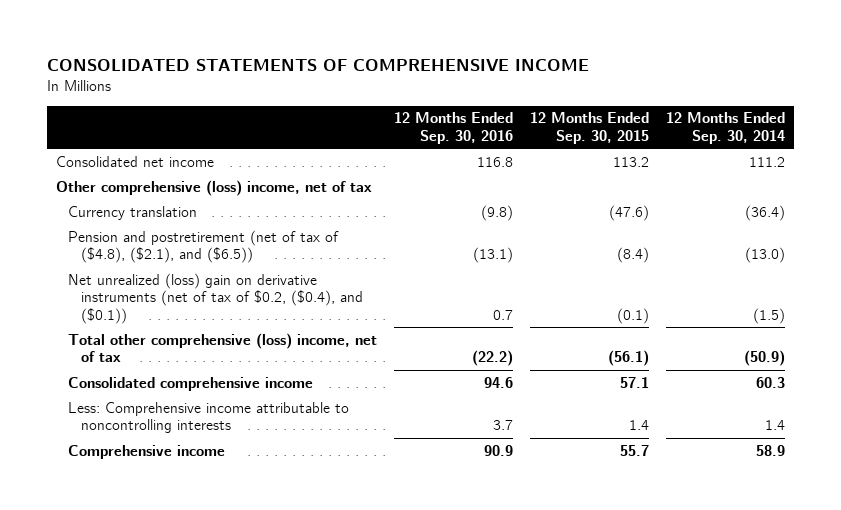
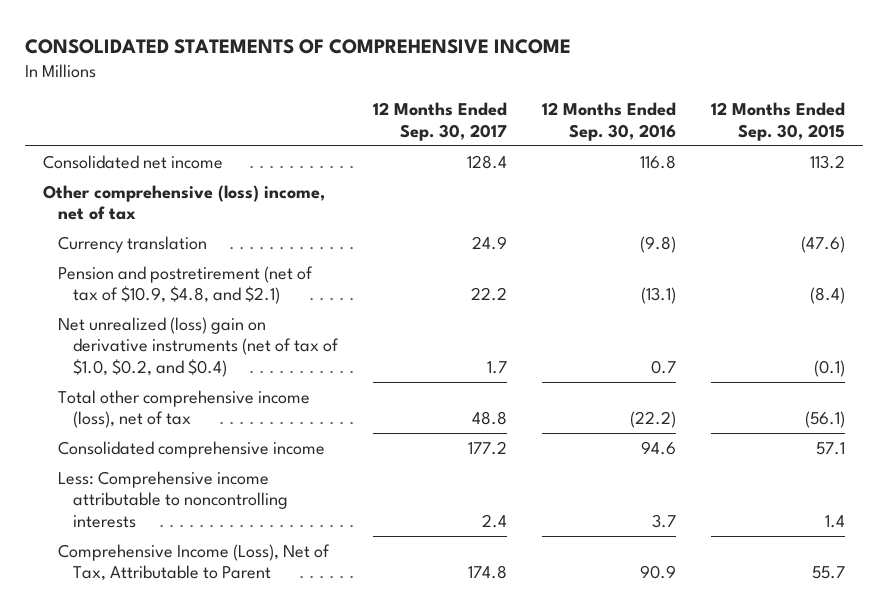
[666,112,786,144] 12 Months Ended Sep. 30, 2014 -> none
none -> [372,102,507,141] 12 Months Ended Sep. 30, 2017
[68,229,340,264] Pension and postretirement (net of tax of ($4.8), ($2.1), and ($6.5)) -> [57,265,313,305] Pension and postretirement (net of tax of $10.9, $4.8, and $2.1)
[68,272,363,324] Net unrealized (loss) gain on derivative instruments (net of tax of $0.2, ($0.4), and ($0.1)) -> [57,316,339,377] Net unrealized (loss) gain on derivative instruments (net of tax of $1.0, $0.2, and $0.4)
[68,332,378,363] Total other comprehensive (loss) income, net of tax -> [57,389,310,429] Total other comprehensive income (loss), net of tax
[68,444,226,459] Comprehensive income -> [57,543,330,582] Comprehensive Income (Loss), Net of Tax, Attributable to Parent

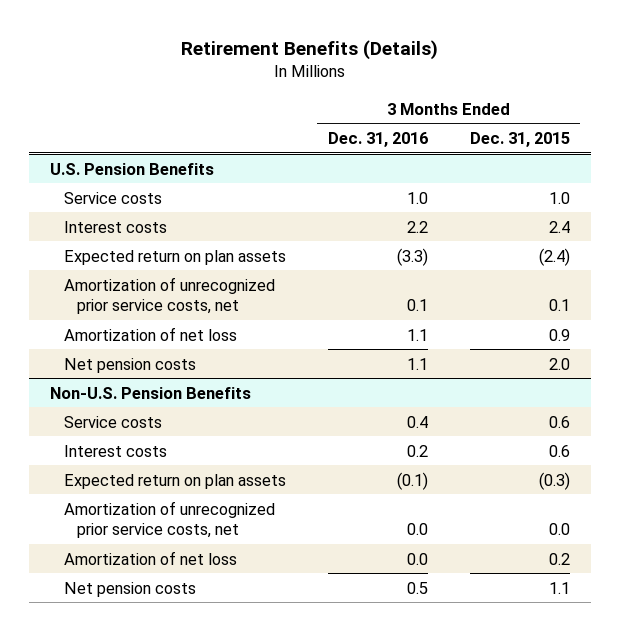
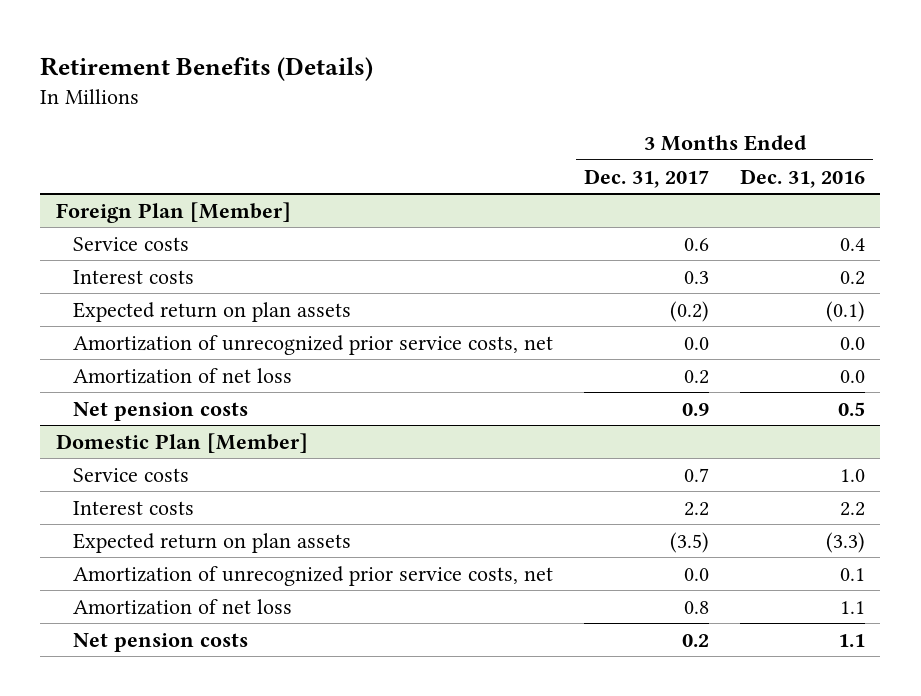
[469,131,570,147] Dec. 31, 2015 -> none
none -> [584,168,710,188] Dec. 31, 2017
[50,162,215,175] U.S. Pension Benefits -> none
[63,191,162,204] Service costs -> none
[63,220,167,233] Interest costs -> none
[63,249,286,265] Expected return on plan assets -> none
[63,276,275,314] Amortization of unrecognized prior service costs, net -> none
[63,326,237,341] Amortization of net loss -> none
[63,357,196,373] Net pension costs -> none
[50,386,252,399] Non-U.S. Pension Benefits -> none
none -> [55,201,291,223] Foreign Plan [Member]
none -> [55,432,308,453] Domestic Plan [Member]
none -> [73,467,190,482] Service costs
none -> [73,500,195,515] Interest costs
none -> [73,532,352,553] Expected return on plan assets
none -> [73,565,554,586] Amortization of unrecognized prior service costs, net
none -> [73,598,293,615] Amortization of net loss
none -> [73,632,249,652] Net pension costs

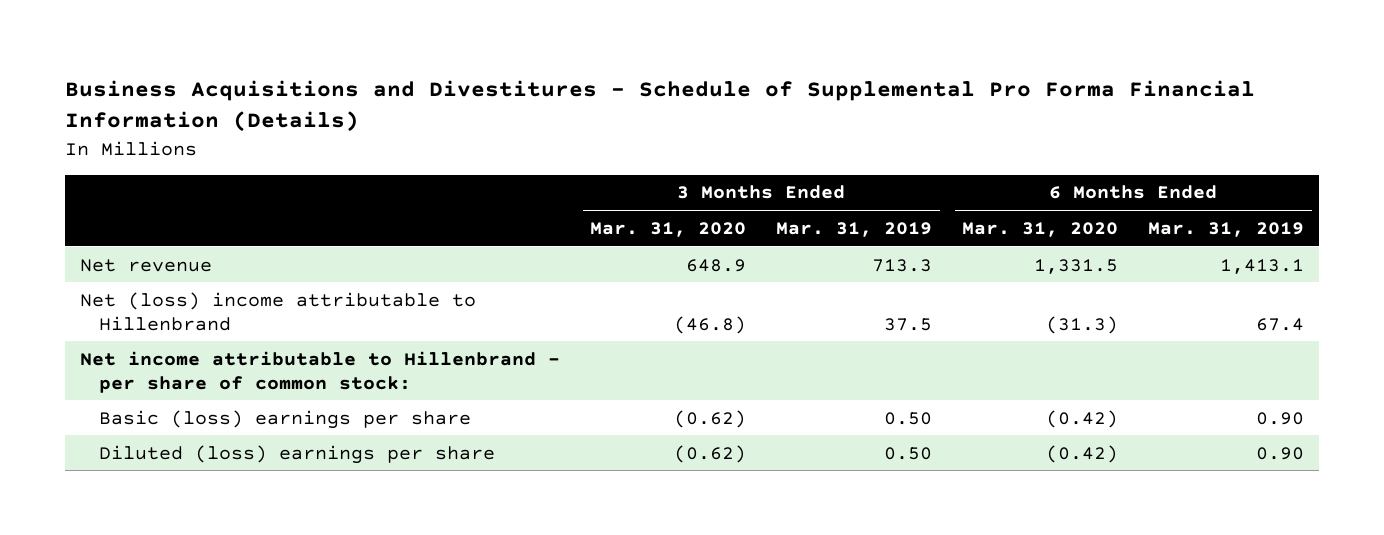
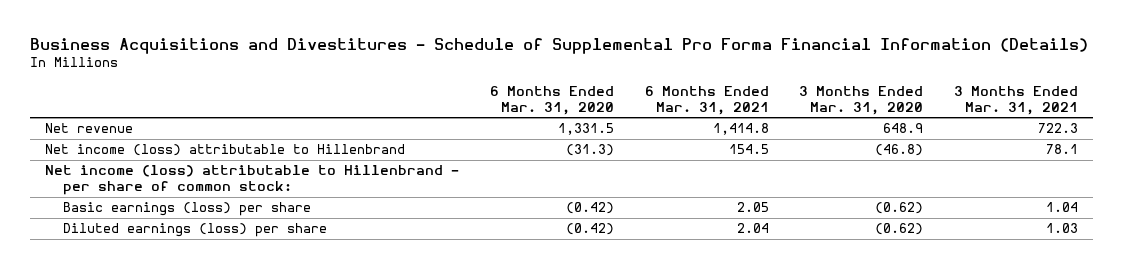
[776,221,933,237] Mar. 31, 2019 -> none
[1148,221,1305,237] Mar. 31, 2019 -> none
none -> [644,85,769,115] 6 Months Ended Mar. 31, 2021
none -> [954,85,1079,115] 3 Months Ended Mar. 31, 2021
[79,291,476,331] Net (loss) income attributable to Hillenbrand -> [45,144,406,157] Net income (loss) attributable to Hillenbrand
[79,350,560,393] Net income attributable to Hillenbrand - per share of common stock: -> [45,165,460,196] Net income (loss) attributable to Hillenbrand - per share of common stock:
[98,409,471,429] Basic (loss) earnings per share -> [63,202,312,217] Basic earnings (loss) per share
[98,444,495,464] Diluted (loss) earnings per share -> [63,223,328,238] Diluted earnings (loss) per share

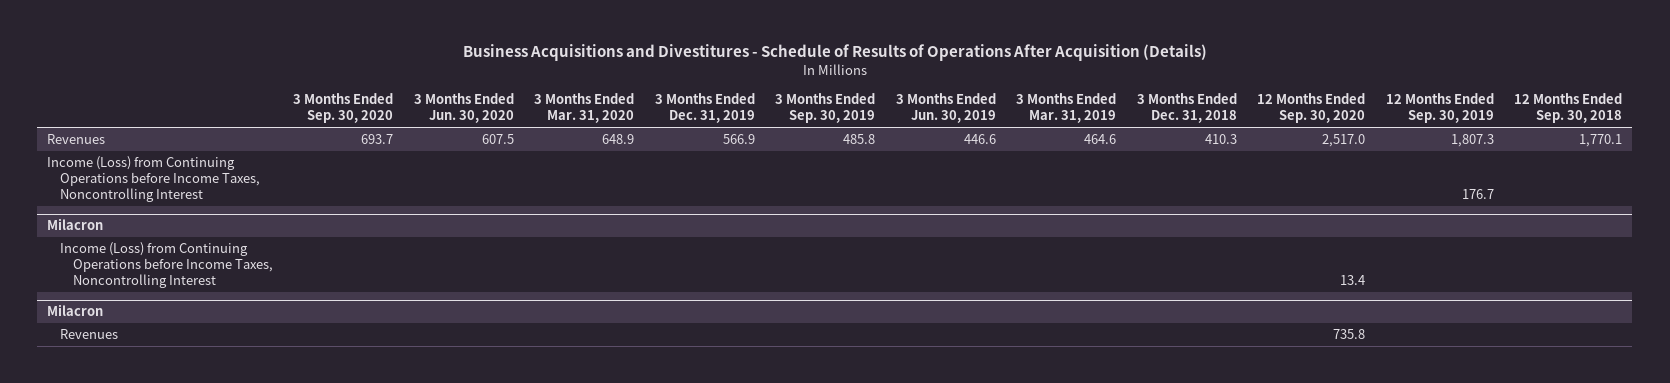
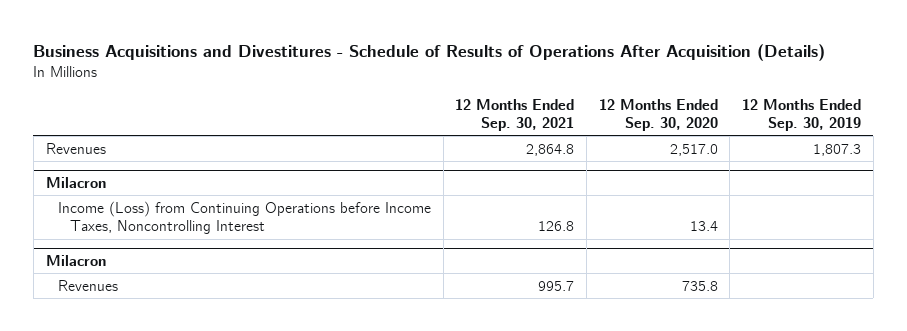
[293,93,394,124] 3 Months Ended Sep. 30, 2020 -> none
[413,93,514,124] 3 Months Ended Jun. 30, 2020 -> none
[534,93,635,124] 3 Months Ended Mar. 31, 2020 -> none
[654,93,755,124] 3 Months Ended Dec. 31, 2019 -> none
[775,93,876,124] 3 Months Ended Sep. 30, 2019 -> none
[895,93,996,124] 3 Months Ended Jun. 30, 2019 -> none
[1016,93,1117,124] 3 Months Ended Mar. 31, 2019 -> none
[1136,93,1237,124] 3 Months Ended Dec. 31, 2018 -> none
[1514,93,1623,124] 12 Months Ended Sep. 30, 2018 -> none
none -> [455,98,575,131] 12 Months Ended Sep. 30, 2021
[47,156,261,203] Income (Loss) from Continuing Operations before Income Taxes, Noncontrolling Interest -> none

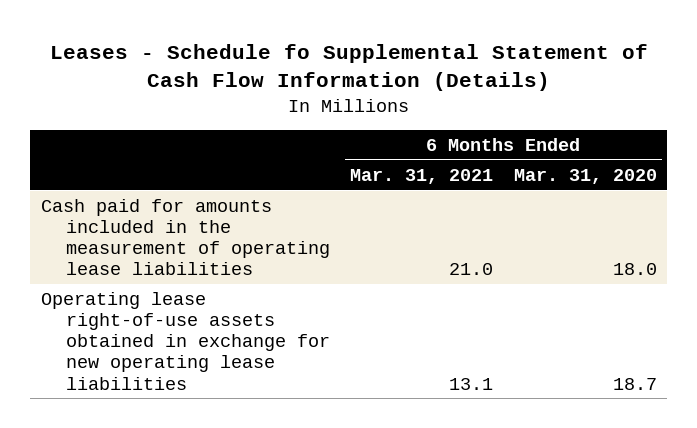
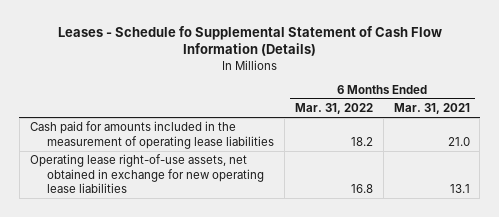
[513,168,657,184] Mar. 31, 2020 -> none
none -> [295,103,374,115] Mar. 31, 2022
[40,291,330,390] Operating lease right-of-use assets obtained in exchange for new operating lease liabilities -> [29,154,265,194] Operating lease right-of-use assets, net obtained in exchange for new operating lease liabilities

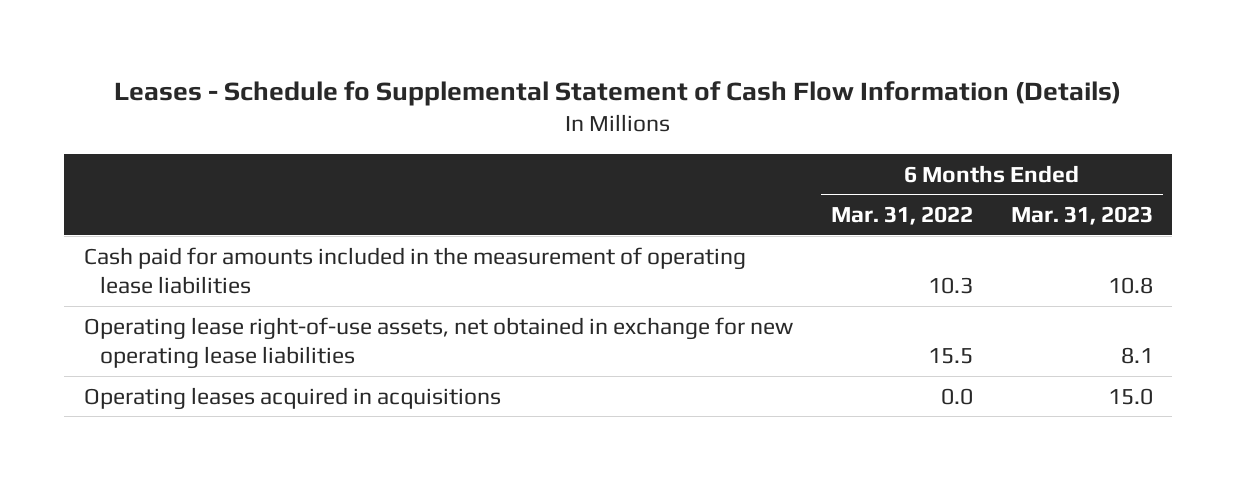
[393,103,470,115] Mar. 31, 2021 -> none
none -> [1011,205,1154,225] Mar. 31, 2023
[351,136,374,146] 18.2 -> [927,277,973,295] 10.3
[351,184,374,194] 16.8 -> [927,348,973,365] 15.5
none -> [83,386,501,410] Operating leases acquired in acquisitions

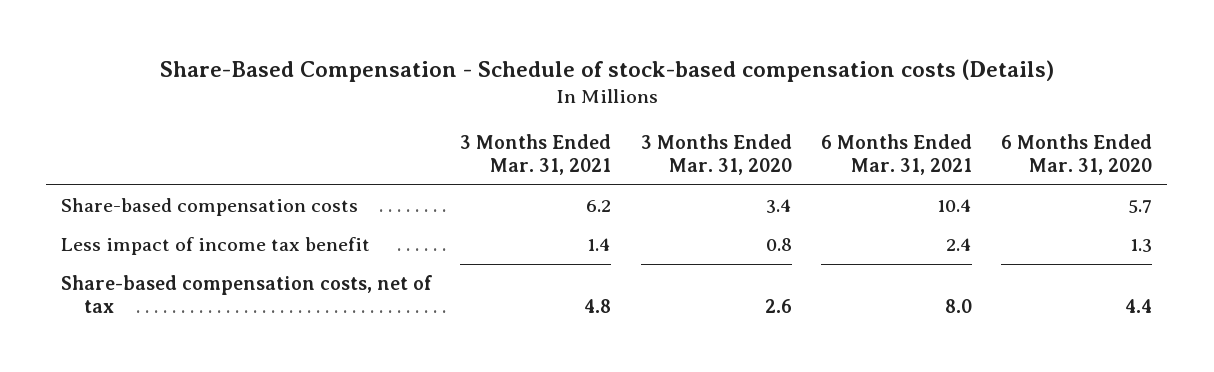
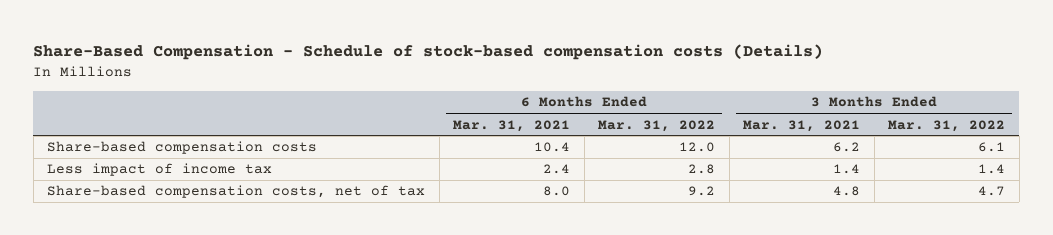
[640,134,792,176] 3 Months Ended Mar. 31, 2020 -> none
[1001,134,1153,176] 6 Months Ended Mar. 31, 2020 -> none
none -> [598,119,716,132] Mar. 31, 2022
none -> [888,119,1006,132] Mar. 31, 2022
[61,237,371,256] Less impact of income tax benefit -> [47,163,273,177] Less impact of income tax

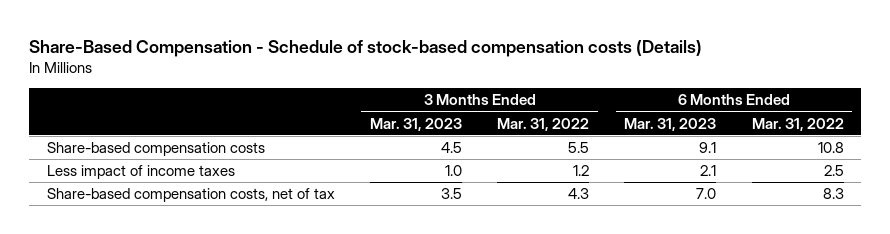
[453,119,571,132] Mar. 31, 2021 -> none
[743,119,861,132] Mar. 31, 2021 -> none
none -> [369,117,462,131] Mar. 31, 2023
none -> [624,117,717,131] Mar. 31, 2023
[679,142,716,153] 12.0 -> [817,142,844,154] 10.8
[978,142,1006,153] 6.1 -> [568,142,590,154] 5.5
[47,163,273,177] Less impact of income tax -> [46,165,235,180] Less impact of income taxes
[688,164,716,175] 2.8 -> [823,165,844,177] 2.5
[978,164,1006,175] 1.4 -> [573,165,590,177] 1.2
[688,186,716,197] 9.2 -> [822,188,844,200] 8.3
[978,186,1006,197] 4.7 -> [568,188,590,200] 4.3

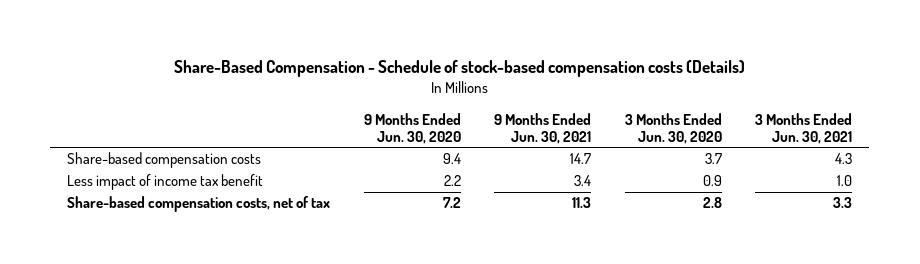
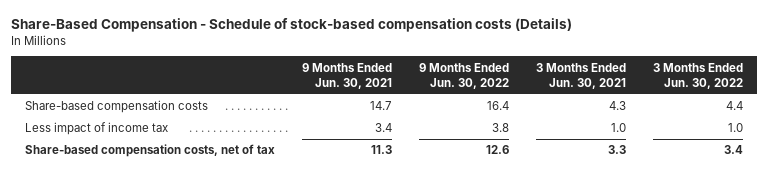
[363,112,461,144] 9 Months Ended Jun. 30, 2020 -> none
[624,112,722,144] 3 Months Ended Jun. 30, 2020 -> none
none -> [419,62,510,89] 9 Months Ended Jun. 30, 2022
none -> [653,62,744,89] 3 Months Ended Jun. 30, 2022
[67,174,264,191] Less impact of income tax benefit -> [24,122,168,136] Less impact of income tax

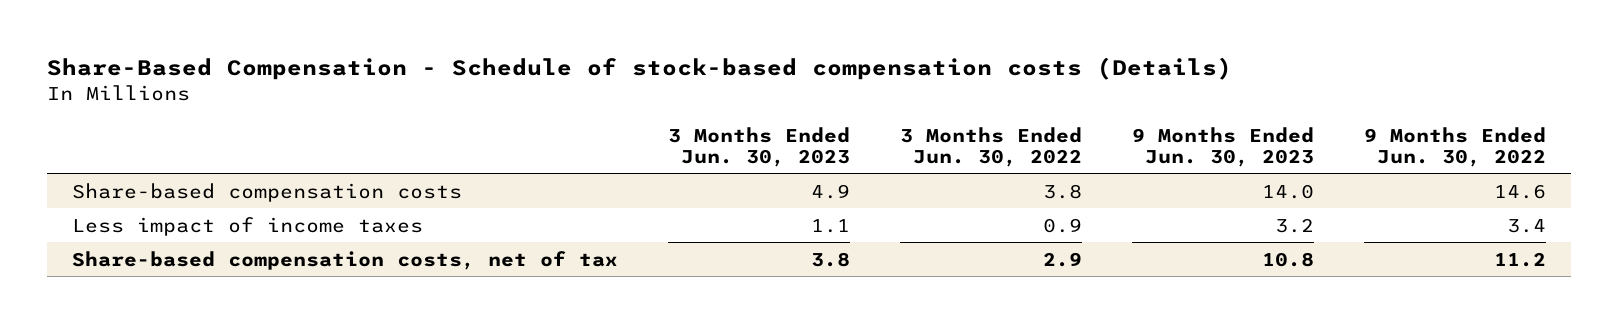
[301,62,392,89] 9 Months Ended Jun. 30, 2021 -> none
[536,62,627,89] 3 Months Ended Jun. 30, 2021 -> none
none -> [667,126,850,167] 3 Months Ended Jun. 30, 2023
none -> [1131,126,1314,167] 9 Months Ended Jun. 30, 2023
[487,101,510,111] 16.4 -> [1493,183,1546,199] 14.6
[726,101,744,111] 4.4 -> [1042,183,1082,199] 3.8
[24,122,168,136] Less impact of income tax -> [71,216,423,236] Less impact of income taxes
[492,123,510,133] 3.8 -> [1506,218,1546,233] 3.4
[728,123,744,133] 1.0 -> [1042,217,1082,233] 0.9
[486,145,510,155] 12.6 -> [1493,251,1546,267] 11.2
[724,145,744,155] 3.4 -> [1042,251,1082,267] 2.9

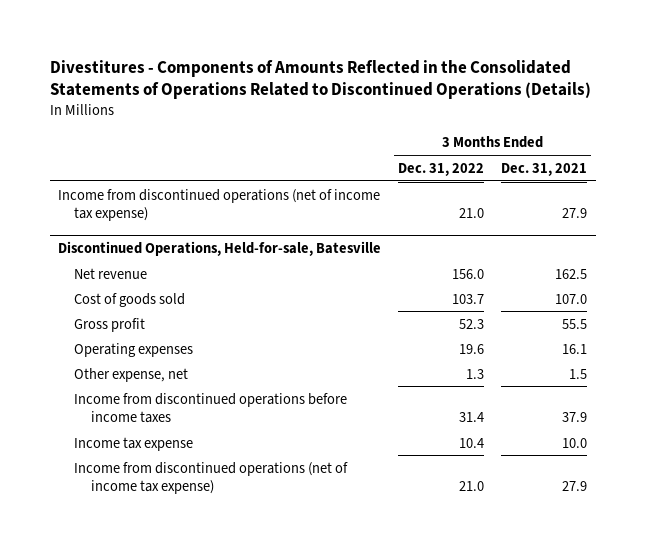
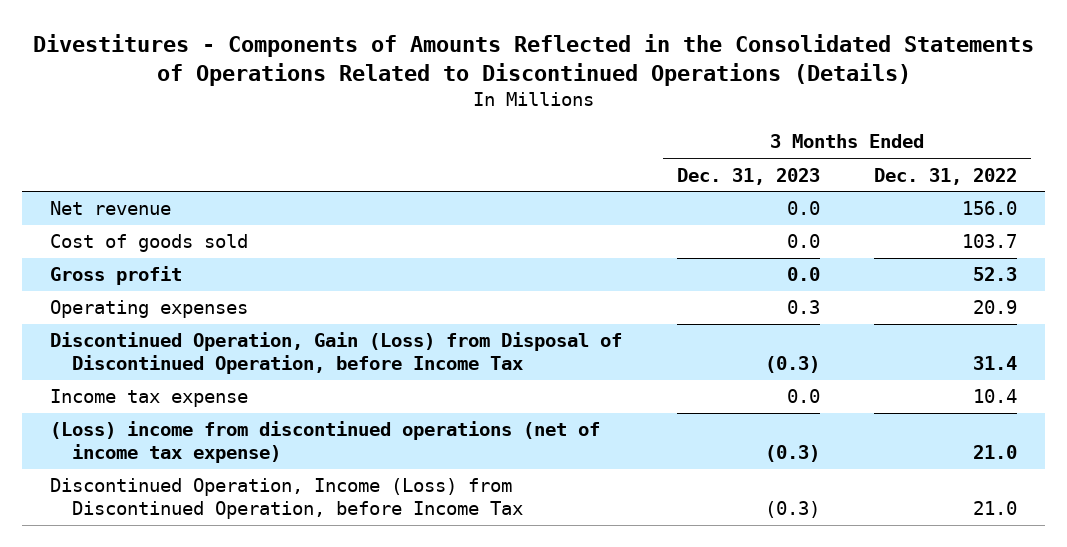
[501,162,588,176] Dec. 31, 2021 -> none
none -> [676,167,820,185] Dec. 31, 2023
[58,188,381,221] Income from discontinued operations (net of income tax expense) -> none
[58,240,382,256] Discontinued Operations, Held-for-sale, Batesville -> none
[74,367,189,382] Other expense, net -> none
[459,343,485,354] 19.6 -> [973,300,1018,315] 20.9
[74,392,348,423] Income from discontinued operations before income taxes -> [49,332,622,375] Discontinued Operation, Gain (Loss) from Disposal of Discontinued Operation, before Income Tax
[74,461,349,494] Income from discontinued operations (net of income tax expense) -> [49,421,600,464] (Loss) income from discontinued operations (net of income tax expense)
none -> [49,478,524,520] Discontinued Operation, Income (Loss) from Discontinued Operation, before Income Tax

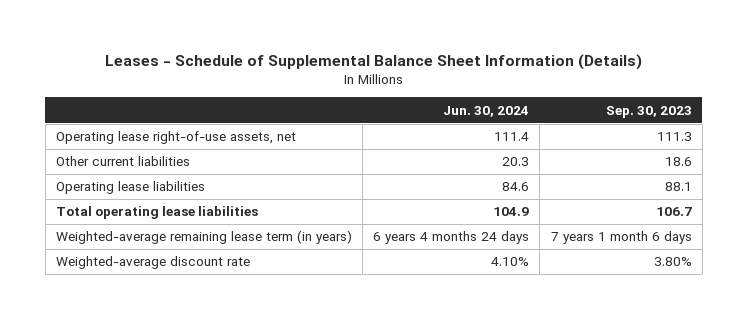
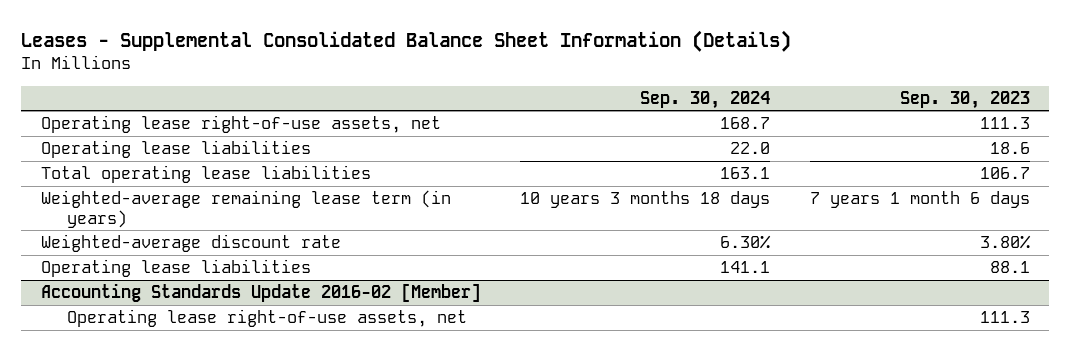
[104,53,642,70] Leases - Schedule of Supplemental Balance Sheet Information (Details) -> [21,29,792,52] Leases - Supplemental Consolidated Balance Sheet Information (Details)
[443,105,530,117] Jun. 30, 2024 -> none
none -> [640,90,771,109] Sep. 30, 2024
[55,156,190,167] Other current liabilities -> [41,140,312,159] Operating lease liabilities
[55,181,205,195] Operating lease liabilities -> [41,259,312,278] Operating lease liabilities
none -> [41,283,482,303] Accounting Standards Update 2016-02 [Member]
none -> [67,309,468,328] Operating lease right-of-use assets, net

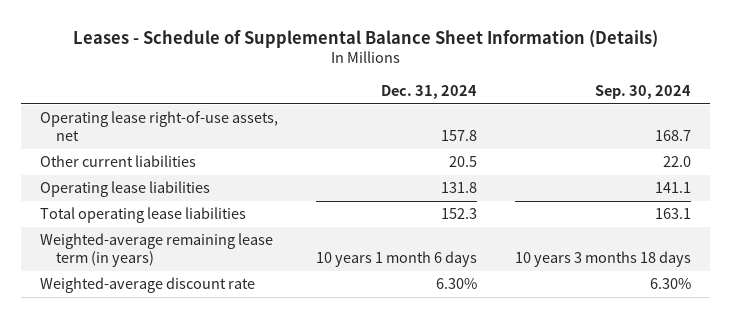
[21,29,792,52] Leases - Supplemental Consolidated Balance Sheet Information (Details) -> [72,29,658,48] Leases - Schedule of Supplemental Balance Sheet Information (Details)
[899,90,1030,109] Sep. 30, 2023 -> none
none -> [381,84,478,99] Dec. 31, 2024
[41,140,312,159] Operating lease liabilities -> [40,155,197,168] Other current liabilities
[41,259,312,278] Operating lease liabilities -> [40,181,211,198] Operating lease liabilities
[41,283,482,303] Accounting Standards Update 2016-02 [Member] -> none
[67,309,468,328] Operating lease right-of-use assets, net -> none

